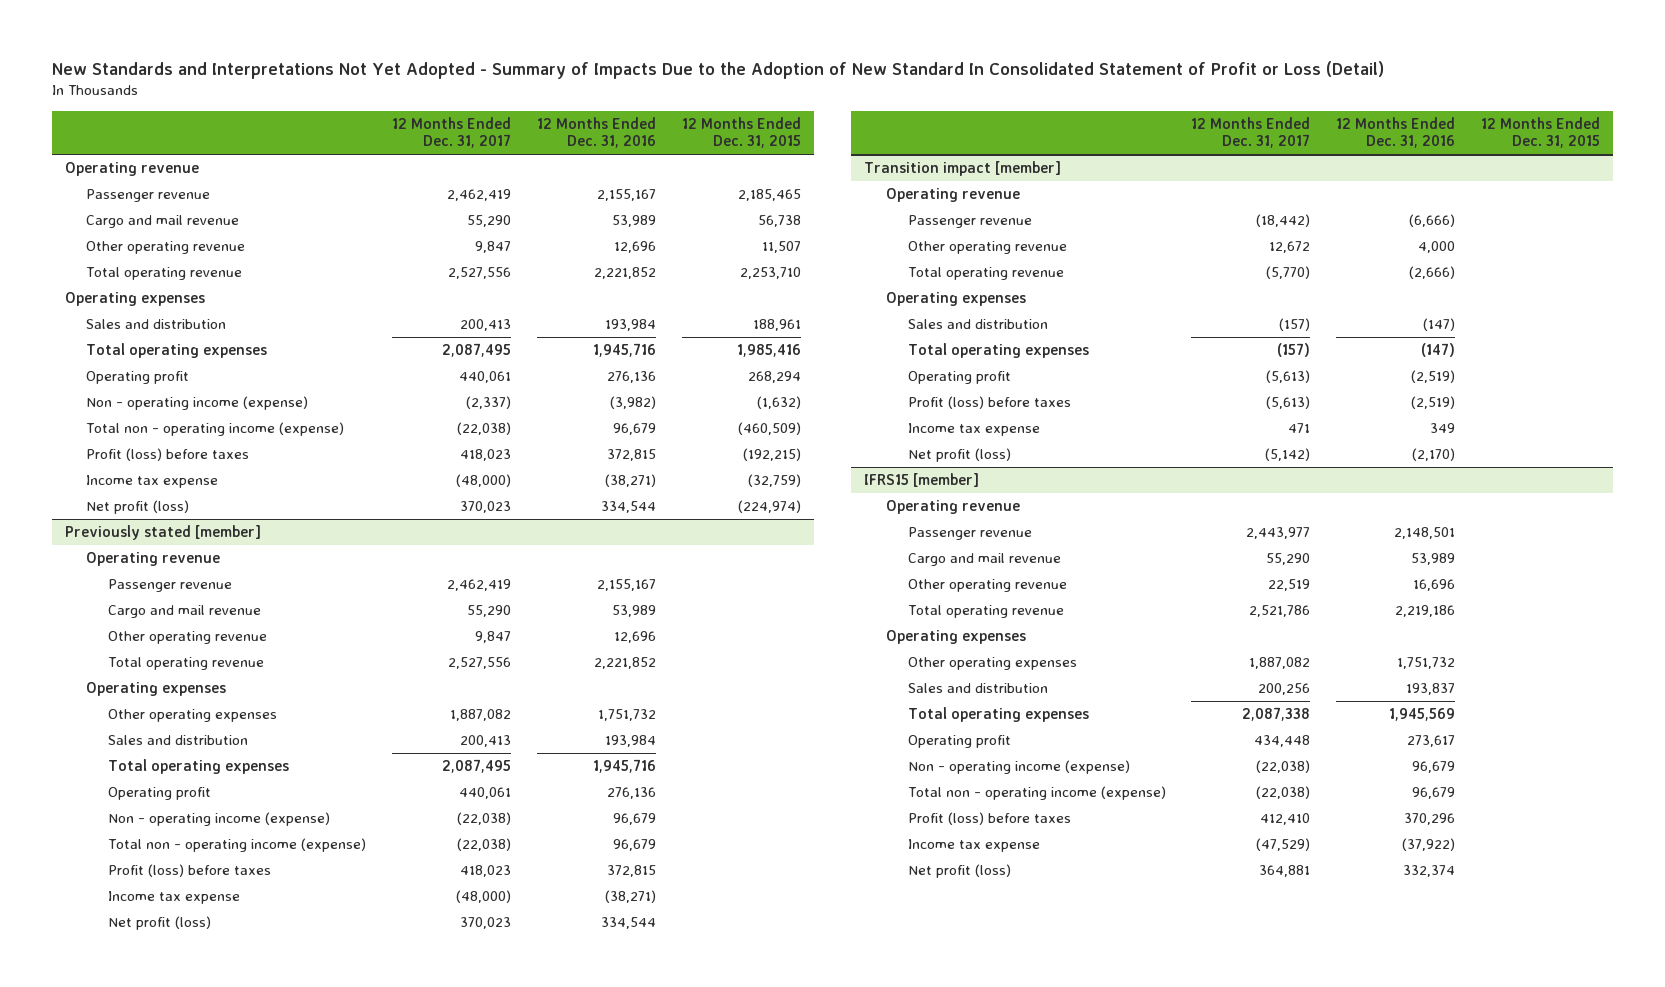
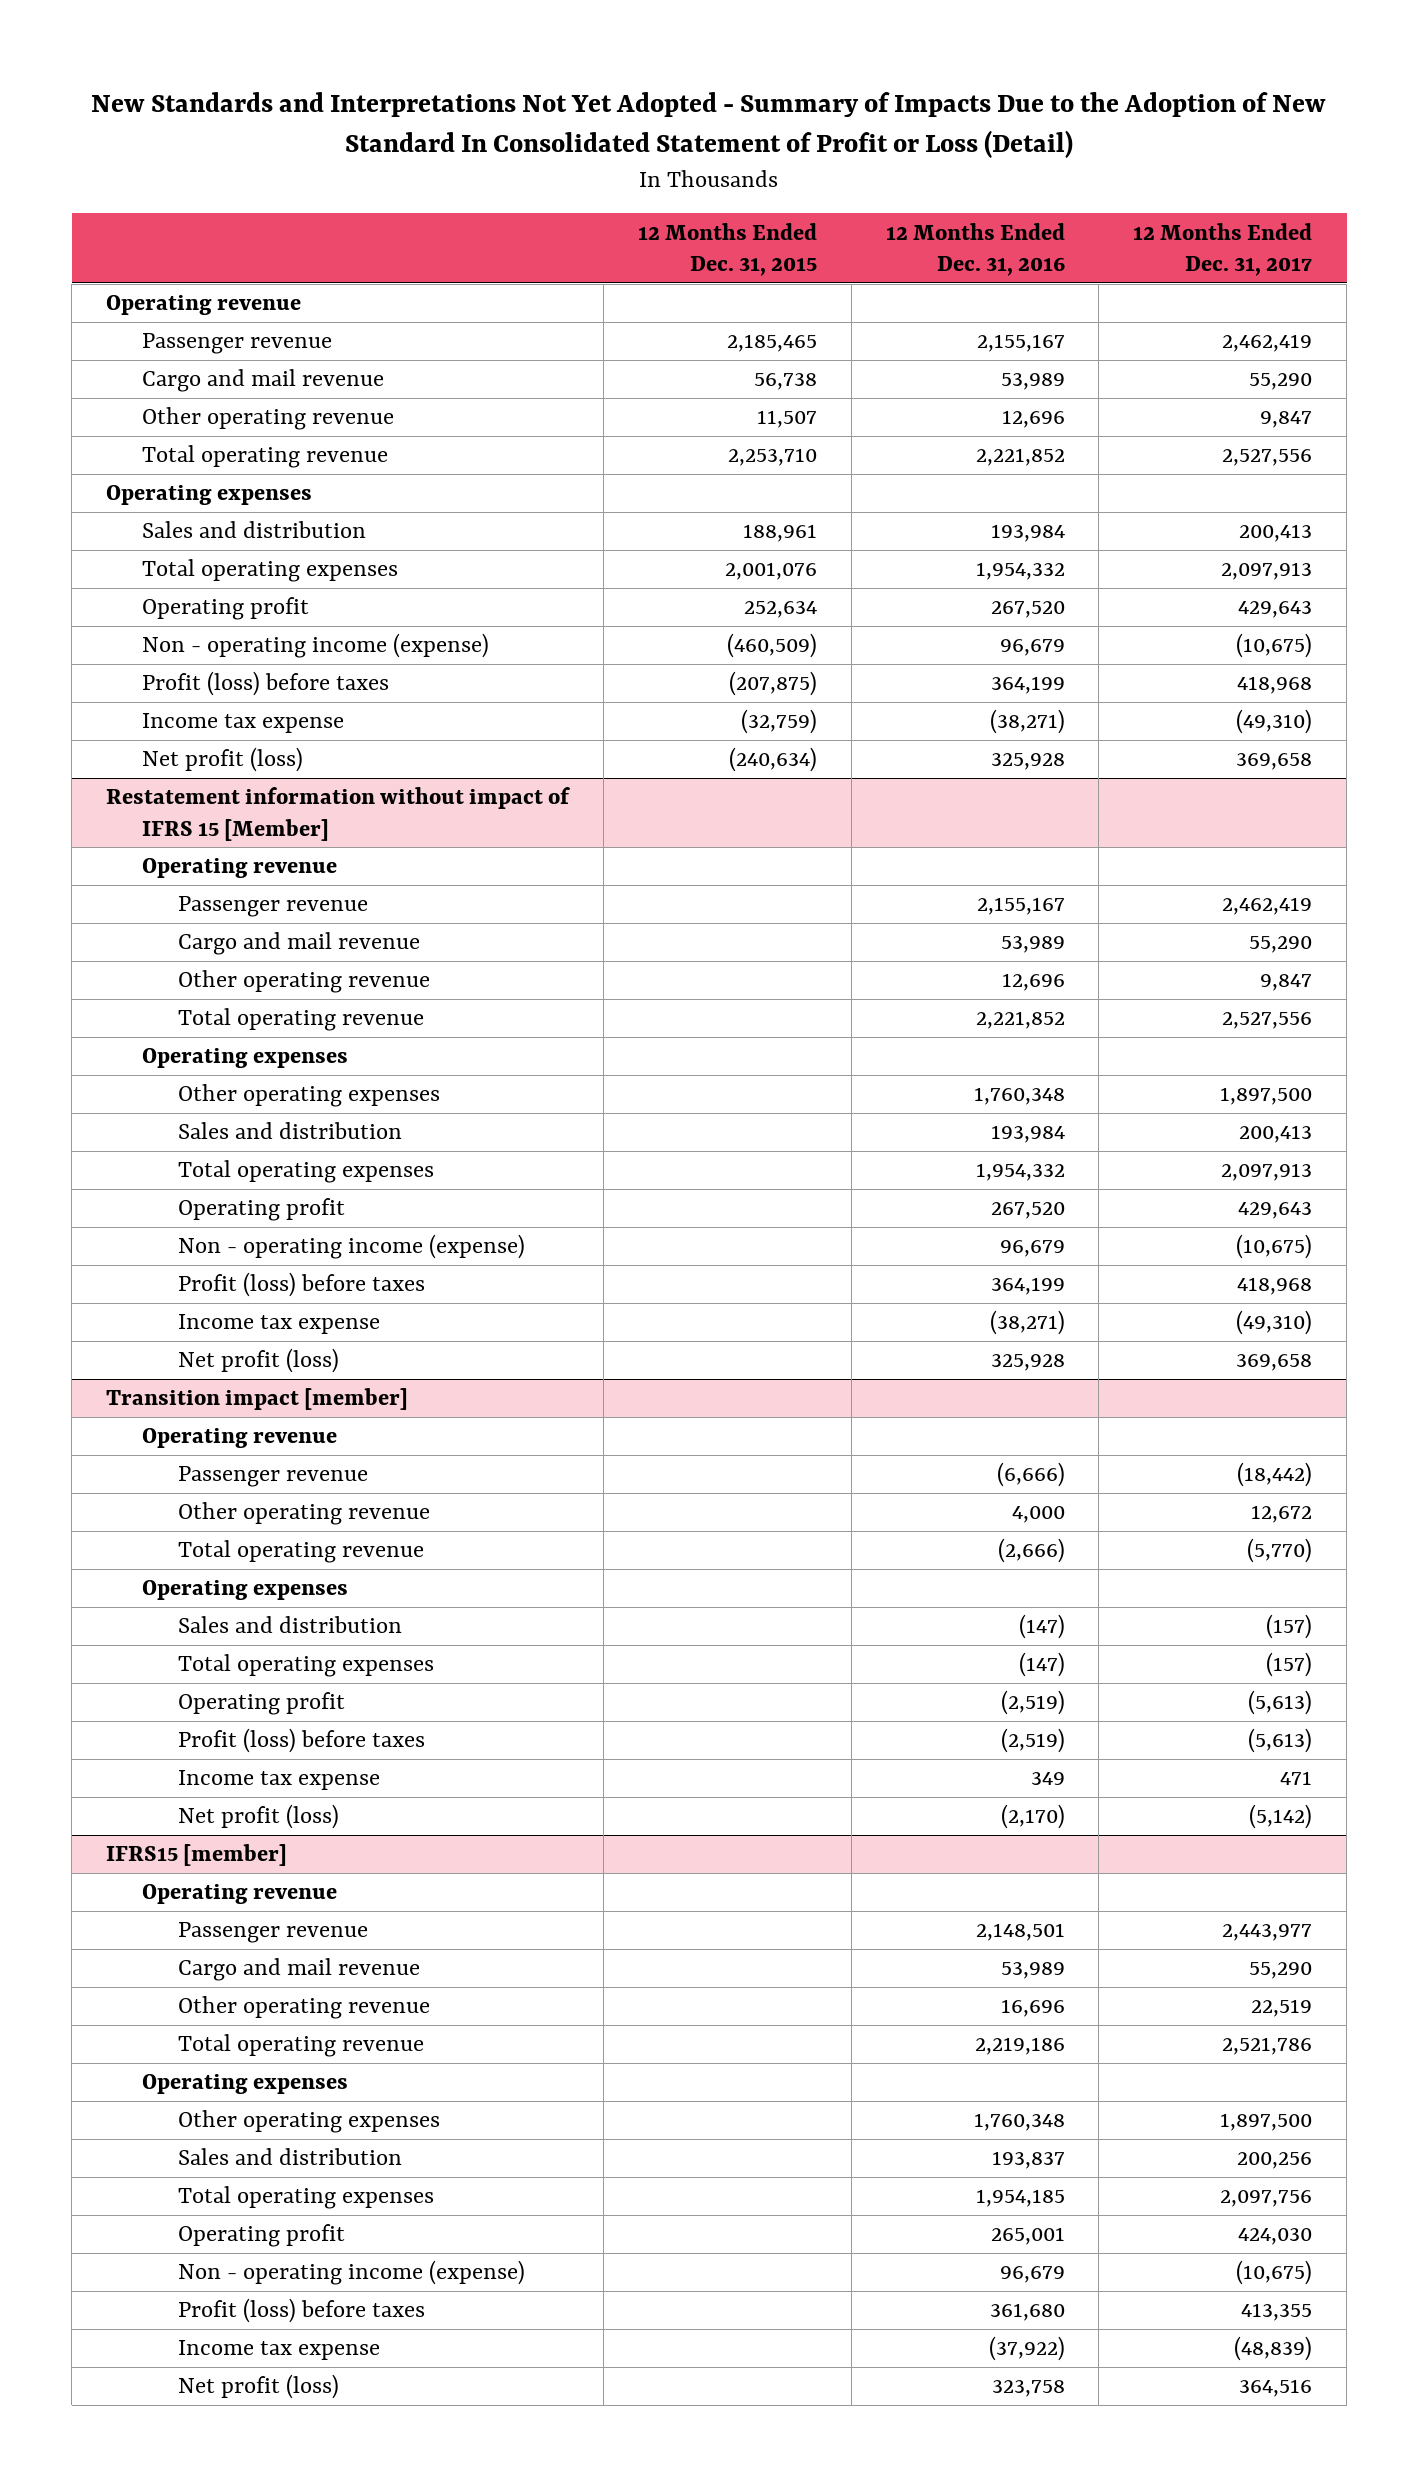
[86,422,345,437] Total non - operating income (expense) -> none
[64,525,261,541] Previously stated [member] -> none
[441,343,511,358] 2,087,495 -> [1221,562,1313,581] 2,097,913
[592,343,656,358] 1,945,716 -> [975,562,1065,581] 1,954,332
[736,344,801,358] 1,985,416 -> [724,562,817,581] 2,001,076
[458,371,511,384] 440,061 -> [1238,601,1313,619] 429,643
[606,371,656,384] 276,136 -> [990,601,1065,619] 267,520
[747,371,801,384] 268,294 -> [743,601,817,619] 252,634
[465,396,511,410] (2,337) -> [1236,633,1313,659] (10,675)
[609,396,656,410] (3,982) -> [999,639,1065,657] 96,679
[756,396,801,410] (1,632) -> [726,633,817,659] (460,509)
[459,449,511,462] 418,023 -> [1237,676,1313,695] 418,968
[606,449,656,462] 372,815 -> [990,676,1065,695] 364,199
[742,448,801,462] (192,215) -> [728,671,817,697] (207,875)
[455,474,511,488] (48,000) -> [1236,709,1313,735] (49,310)
[459,501,511,514] 370,023 -> [1236,753,1313,771] 369,658
[600,501,656,514] 334,544 -> [990,753,1065,771] 325,928
[737,500,801,514] (224,974) -> [728,747,817,773] (240,634)
none -> [106,787,571,841] Restatement information without impact of IFRS 15 [Member]
[449,709,511,722] 1,887,082 -> [1220,1087,1313,1106] 1,897,500
[597,709,656,722] 1,751,732 -> [973,1087,1065,1106] 1,760,348
[108,838,367,853] Total non - operating income (expense) -> none
[441,759,511,774] 2,087,495 -> [1221,1163,1313,1182] 2,097,913
[592,759,656,774] 1,945,716 -> [975,1163,1065,1182] 1,954,332
[458,787,511,800] 440,061 -> [1238,1202,1313,1220] 429,643
[606,787,656,800] 276,136 -> [990,1202,1065,1220] 267,520
[456,812,511,826] (22,038) -> [1236,1234,1313,1260] (10,675)
[459,865,511,878] 418,023 -> [1237,1277,1313,1296] 418,968
[606,865,656,878] 372,815 -> [990,1277,1065,1296] 364,199
[455,890,511,904] (48,000) -> [1236,1310,1313,1336] (49,310)
[459,917,511,930] 370,023 -> [1236,1354,1313,1372] 369,658
[600,917,656,930] 334,544 -> [990,1354,1065,1372] 325,928
[1249,657,1311,670] 1,887,082 -> [1220,2113,1313,2132] 1,897,500
[1397,657,1456,670] 1,751,732 -> [973,2113,1065,2132] 1,760,348
[907,786,1166,801] Total non - operating income (expense) -> none
[1242,707,1311,722] 2,087,338 -> [1220,2190,1313,2208] 2,097,756
[1389,708,1456,722] 1,945,569 -> [975,2189,1065,2208] 1,954,185
[1254,735,1311,748] 434,448 -> [1238,2228,1313,2246] 424,030
[1407,735,1456,748] 273,617 -> [990,2227,1065,2246] 265,001
[1256,760,1311,774] (22,038) -> [1236,2260,1313,2286] (10,675)
[1260,813,1311,826] 412,410 -> [1241,2303,1313,2322] 413,355
[1404,813,1456,826] 370,296 -> [989,2303,1065,2322] 361,680
[1256,838,1311,852] (47,529) -> [1234,2336,1313,2362] (48,839)
[1259,865,1311,878] 364,881 -> [1239,2379,1313,2398] 364,516
[1403,865,1456,878] 332,374 -> [991,2380,1065,2398] 323,758

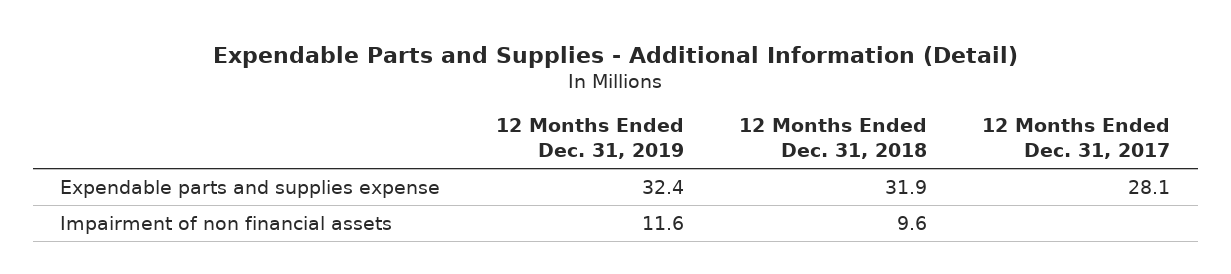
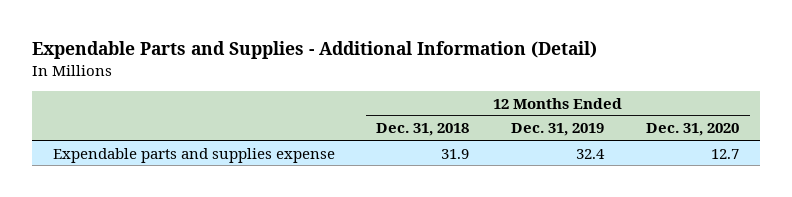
[982,118,1171,160] 12 Months Ended Dec. 31, 2017 -> none
none -> [646,123,740,137] Dec. 31, 2020
[60,215,393,234] Impairment of non financial assets -> none

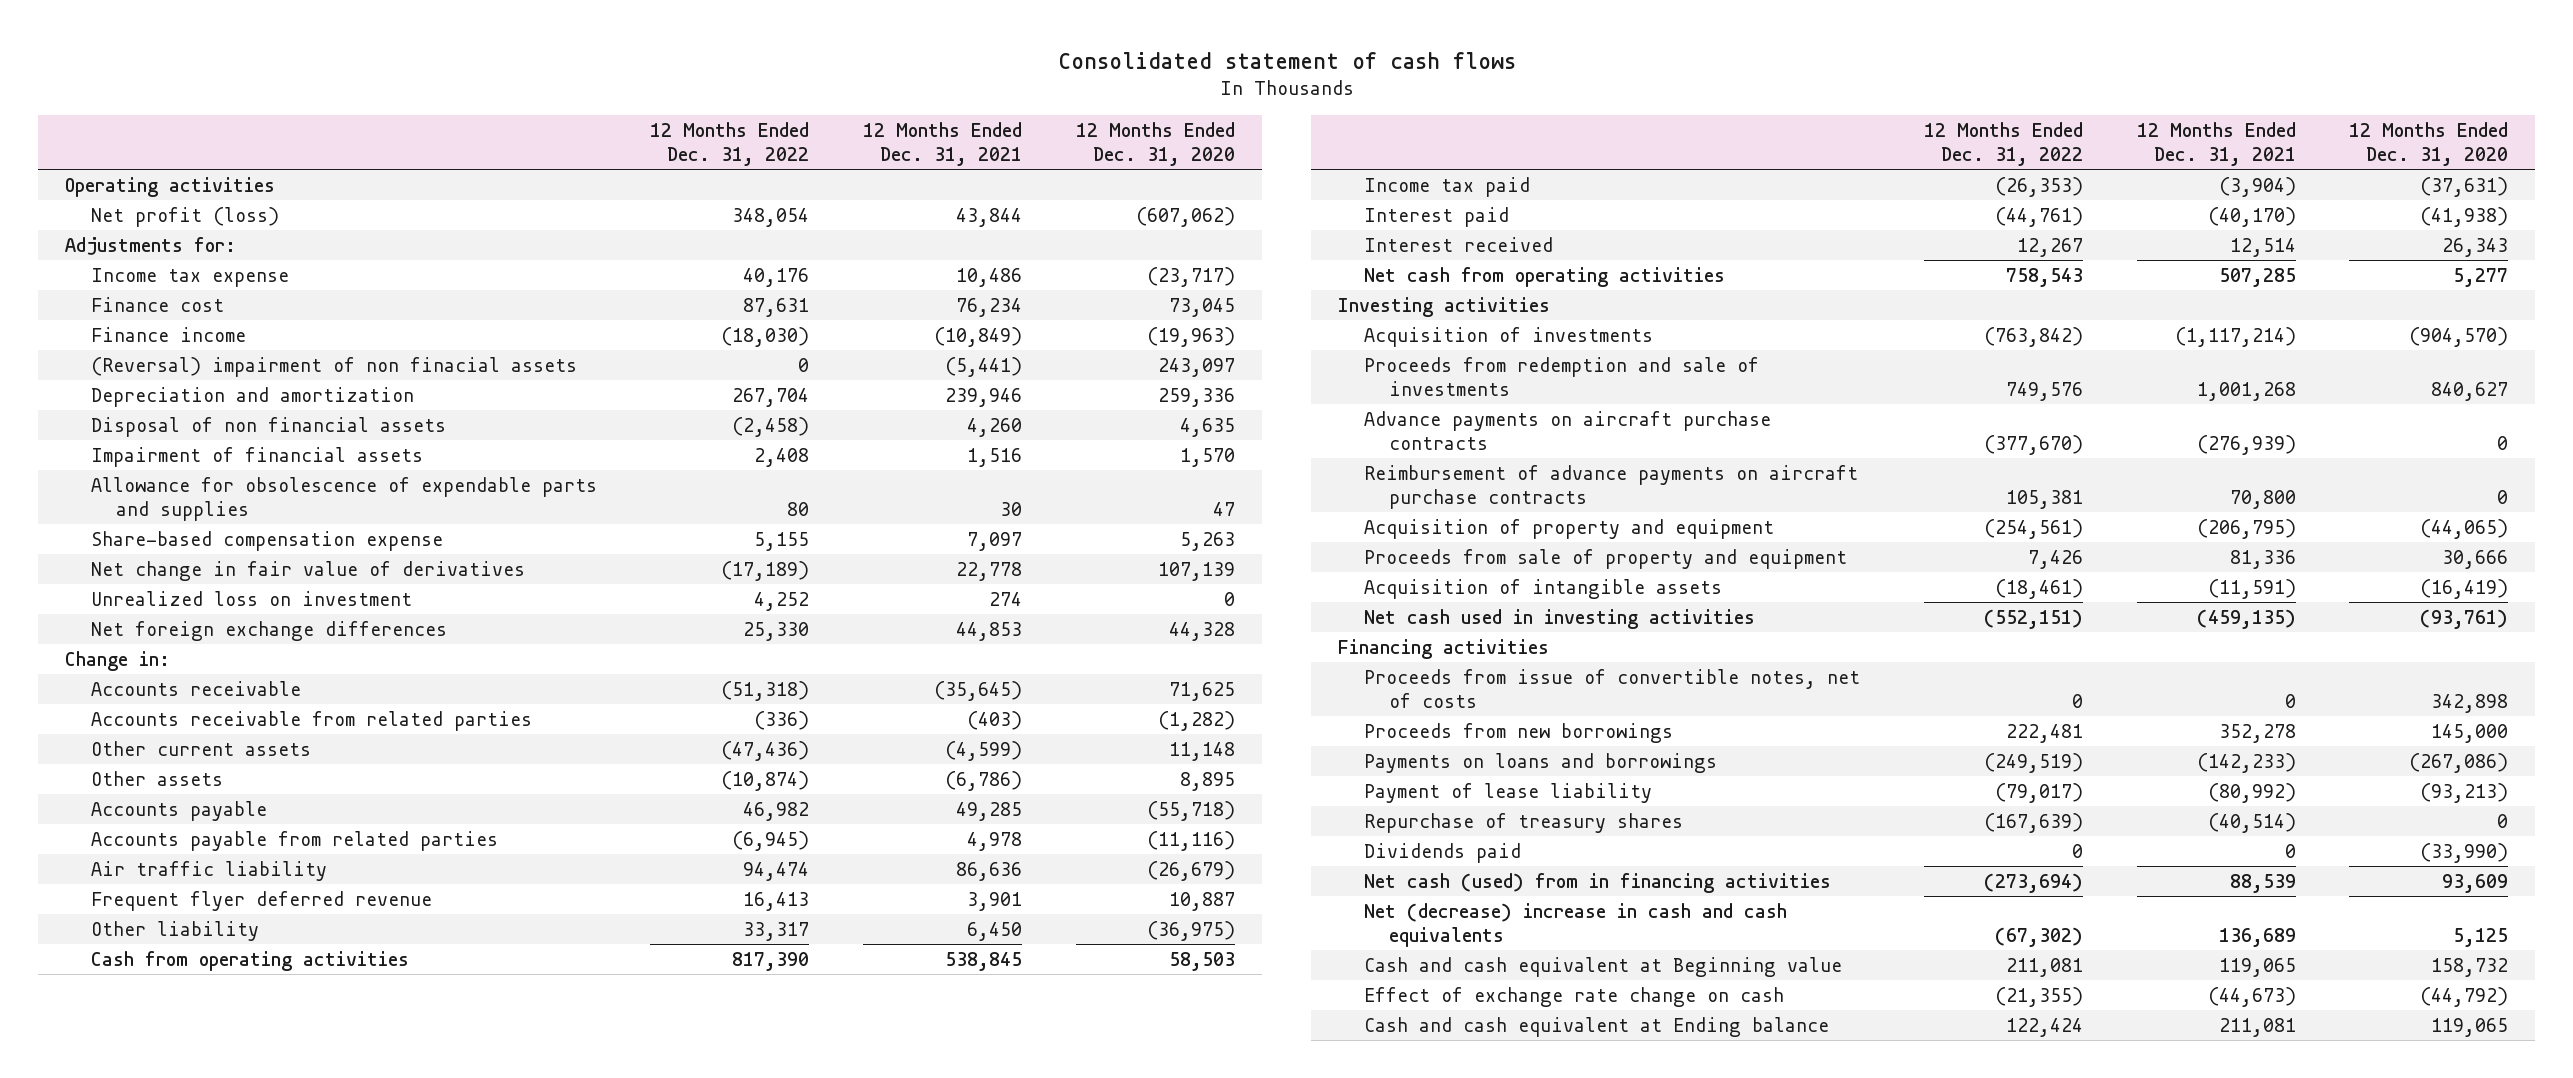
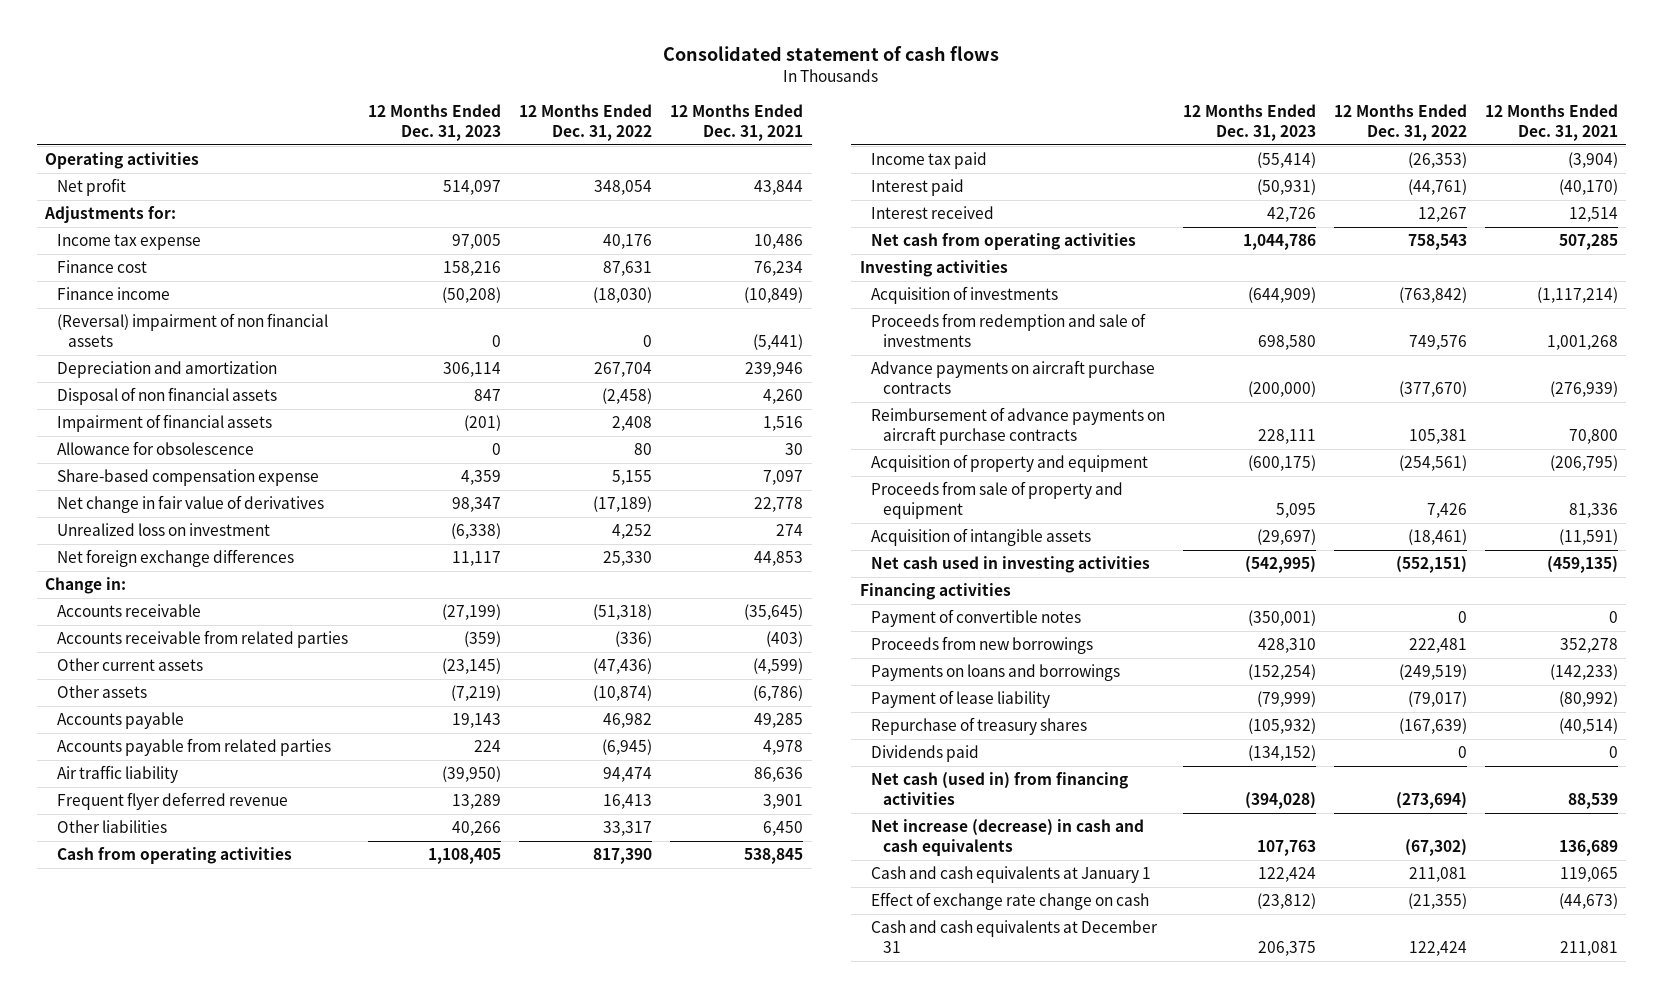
[1076,121,1236,167] 12 Months Ended Dec. 31, 2020 -> none
none -> [368,104,502,141] 12 Months Ended Dec. 31, 2023
[90,206,279,227] Net profit (loss) -> [56,178,126,197] Net profit
[90,356,577,377] (Reversal) impairment of non finacial assets -> [56,313,328,347] (Reversal) impairment of non financial assets
[90,476,597,522] Allowance for obsolescence of expendable parts and supplies -> none
none -> [56,441,254,456] Allowance for obsolescence
[90,920,259,941] Other liability -> [56,820,167,834] Other liabilities
[1363,668,1860,709] Proceeds from issue of convertible notes, net of costs -> none
none -> [871,609,1082,628] Payment of convertible notes
[1363,872,1831,893] Net cash (used) from in financing activities -> [871,772,1129,805] Net cash (used in) from financing activities
[1363,902,1787,948] Net (decrease) increase in cash and cash equivalents -> [871,819,1145,856] Net increase (decrease) in cash and cash equivalents
[1363,956,1842,977] Cash and cash equivalent at Beginning value -> [871,866,1152,884] Cash and cash equivalents at January 1
[1363,1016,1829,1037] Cash and cash equivalent at Ending balance -> [871,920,1159,953] Cash and cash equivalents at December 31

